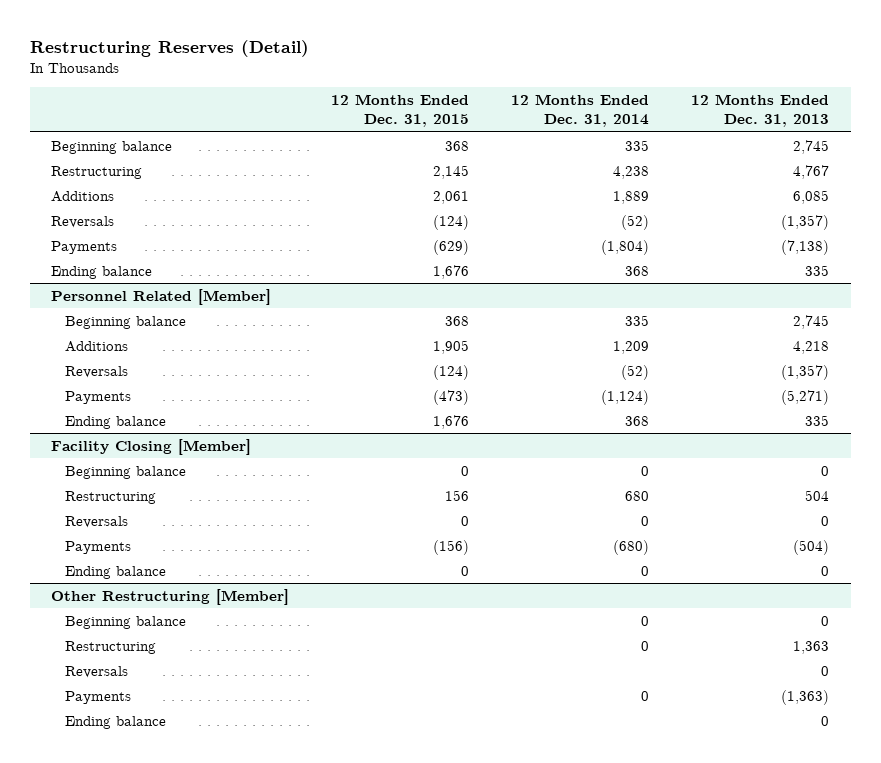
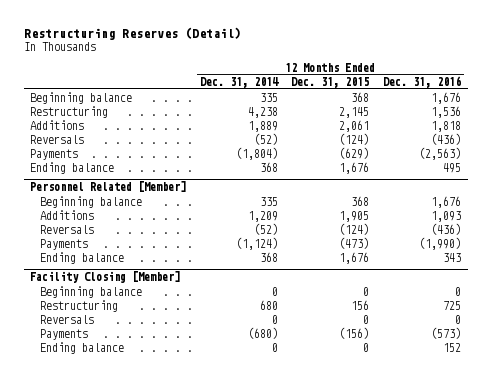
[691,94,830,128] 12 Months Ended Dec. 31, 2013 -> none
none -> [382,75,461,88] Dec. 31, 2016
[51,588,290,605] Other Restructuring [Member] -> none
[64,615,186,629] Beginning balance -> none
[64,640,156,654] Restructuring -> none
[64,665,128,678] Reversals -> none
[64,690,131,704] Payments -> none
[64,715,166,729] Ending balance -> none

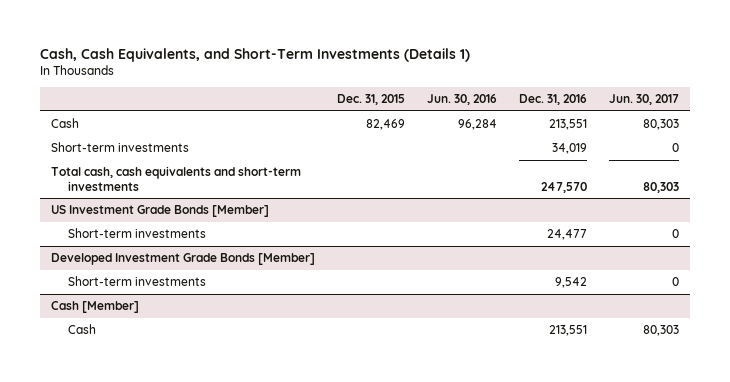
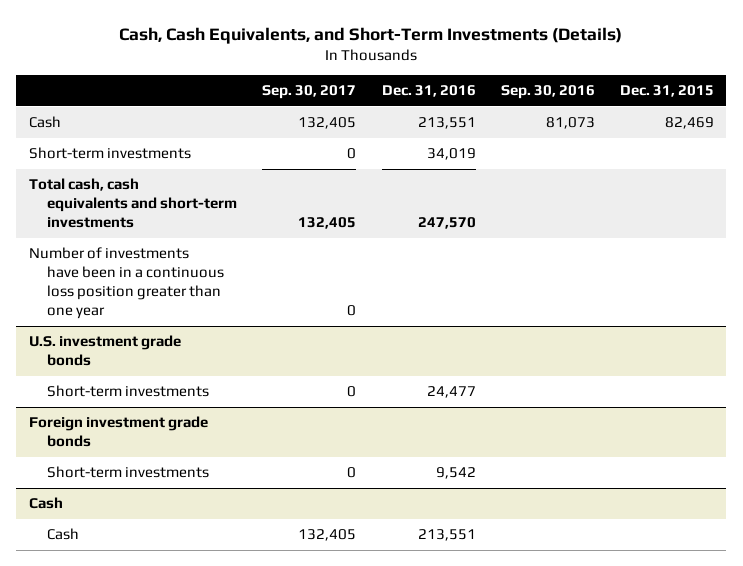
[40,47,471,62] Cash, Cash Equivalents, and Short-Term Investments (Details 1) -> [119,26,623,44] Cash, Cash Equivalents, and Short-Term Investments (Details)
[426,94,497,106] Jun. 30, 2016 -> none
[608,94,679,106] Jun. 30, 2017 -> none
none -> [262,85,357,100] Sep. 30, 2017
none -> [500,85,595,100] Sep. 30, 2016
none -> [28,247,225,320] Number of investments have been in a continuous loss position greater than one year
[51,205,270,218] US Investment Grade Bonds [Member] -> [28,335,181,367] U.S. investment grade bonds
[51,253,316,266] Developed Investment Grade Bonds [Member] -> [28,416,208,448] Foreign investment grade bonds
[51,301,140,314] Cash [Member] -> [28,497,63,510] Cash

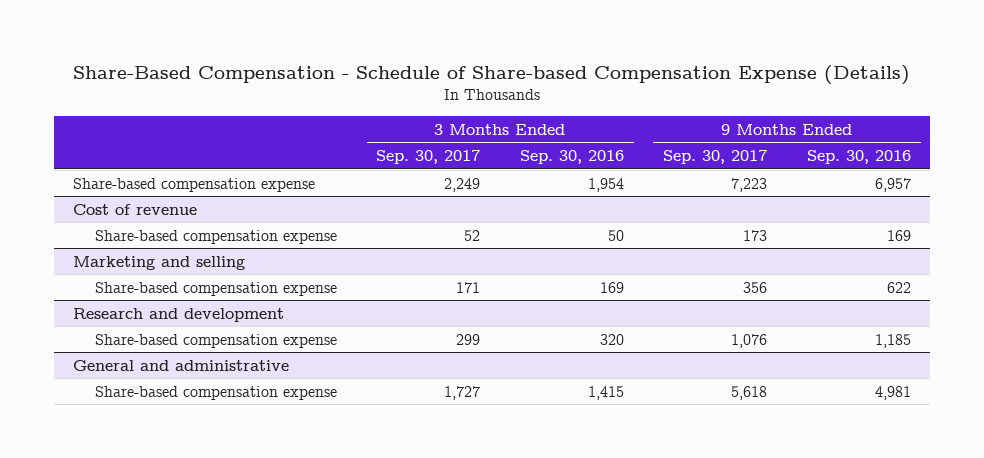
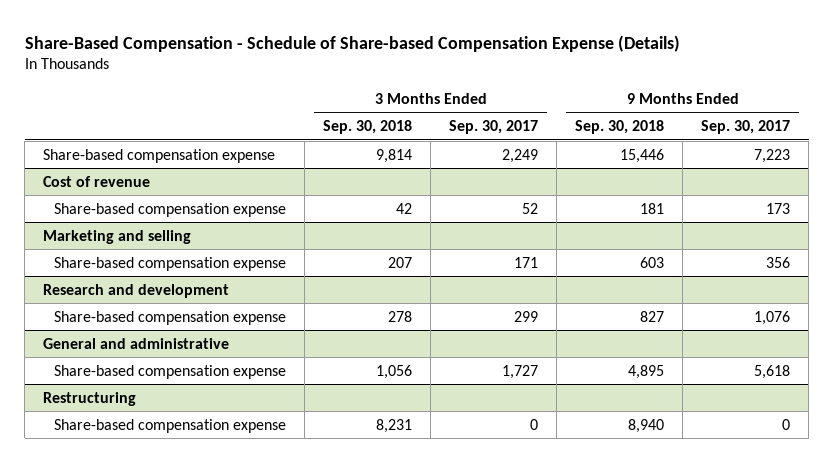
[519,150,624,165] Sep. 30, 2016 -> none
[806,150,911,165] Sep. 30, 2016 -> none
none -> [323,119,413,134] Sep. 30, 2018
none -> [575,119,665,134] Sep. 30, 2018
none -> [43,391,137,406] Restructuring
none -> [54,418,287,433] Share-based compensation expense

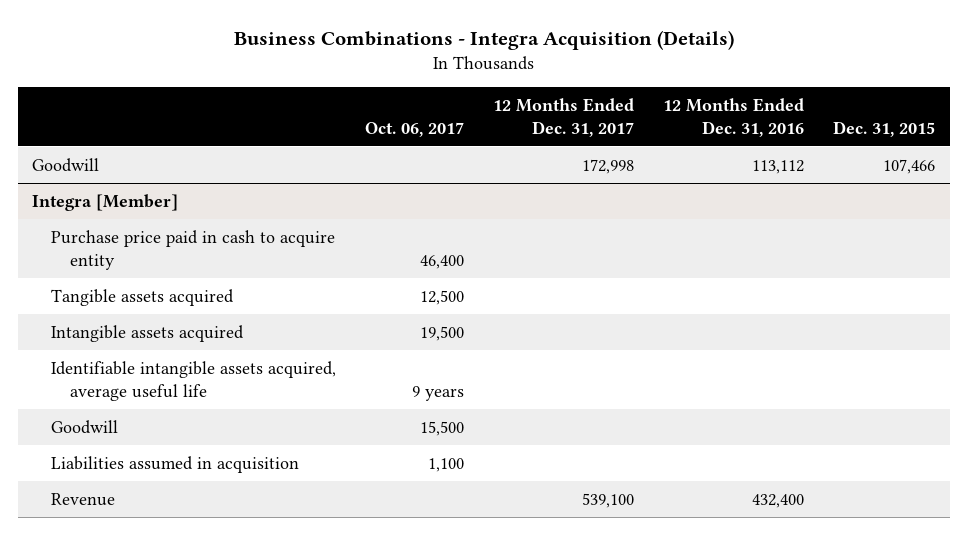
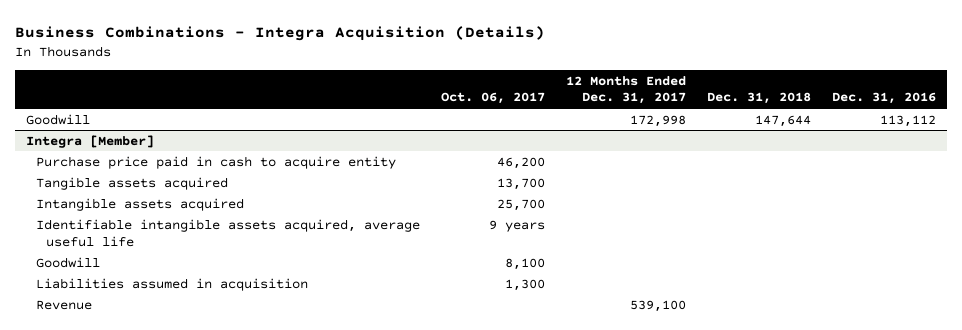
[663,97,805,137] 12 Months Ended Dec. 31, 2016 -> none
[833,120,936,137] Dec. 31, 2015 -> none
none -> [707,92,812,105] Dec. 31, 2018
none -> [832,92,937,105] Dec. 31, 2016
[419,254,464,269] 46,400 -> [496,156,545,169] 46,200
[419,289,464,305] 12,500 -> [496,177,545,190] 13,700
[419,325,464,341] 19,500 -> [496,198,545,211] 25,700
[419,420,464,436] 15,500 -> [504,257,545,270] 8,100
[427,457,464,472] 1,100 -> [504,278,545,291] 1,300

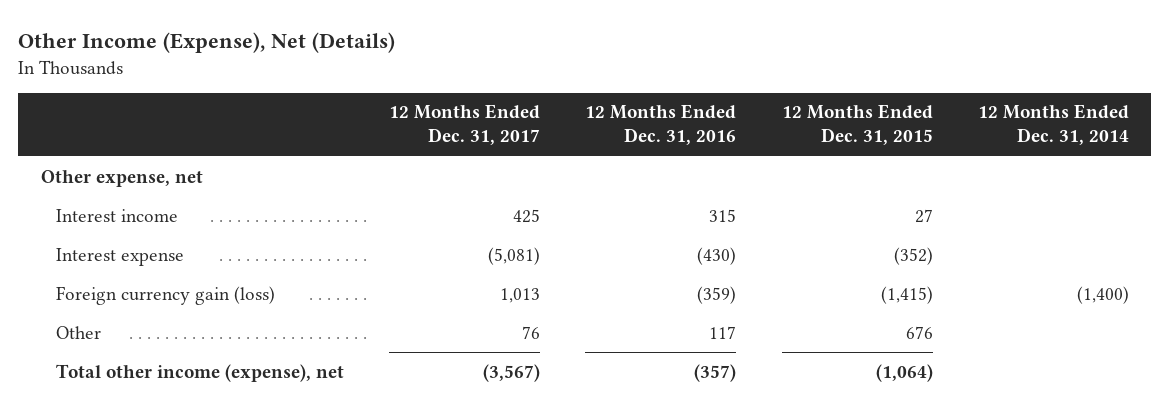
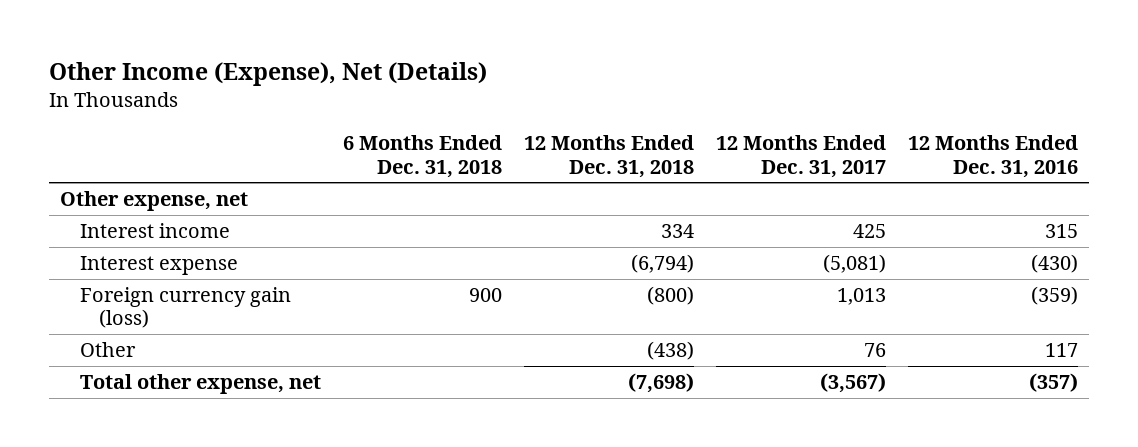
[781,104,933,146] 12 Months Ended Dec. 31, 2015 -> none
[977,104,1129,146] 12 Months Ended Dec. 31, 2014 -> none
none -> [342,135,502,178] 6 Months Ended Dec. 31, 2018
none -> [523,135,694,178] 12 Months Ended Dec. 31, 2018
[56,363,345,382] Total other income (expense), net -> [79,374,321,395] Total other expense, net

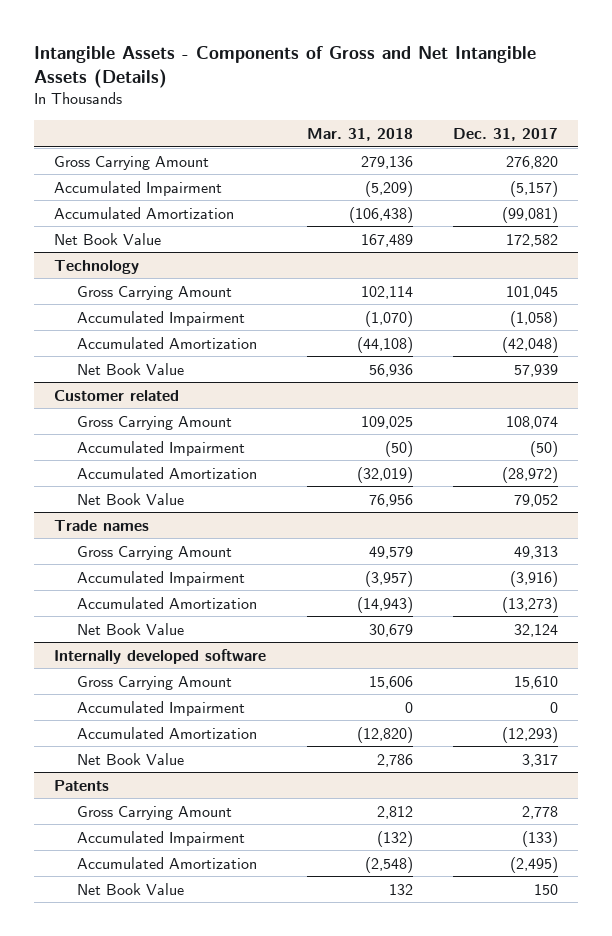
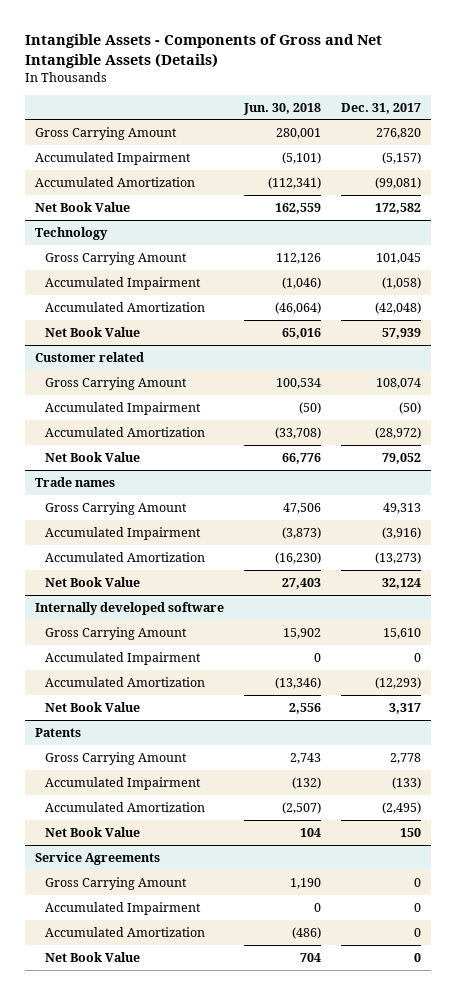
[306,127,413,141] Mar. 31, 2018 -> none
none -> [243,102,322,115] Jun. 30, 2018
none -> [35,851,161,865] Service Agreements
none -> [45,876,188,890] Gross Carrying Amount
none -> [45,901,202,915] Accumulated Impairment
none -> [45,926,206,937] Accumulated Amortization
none -> [45,951,141,962] Net Book Value

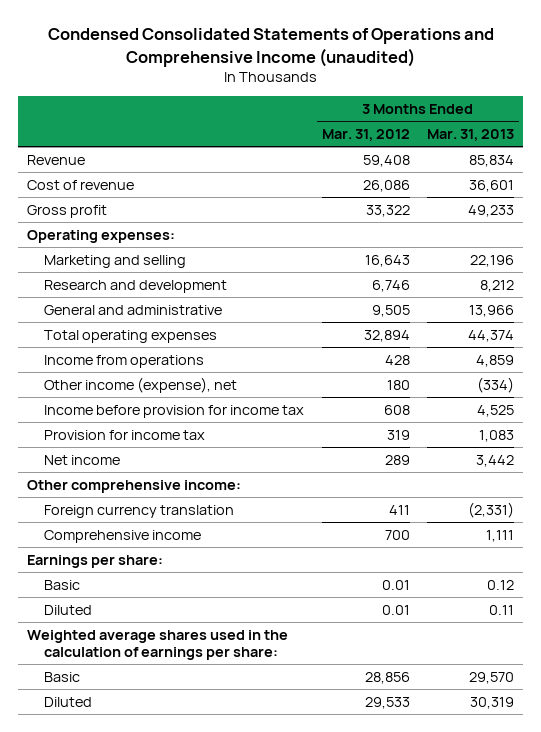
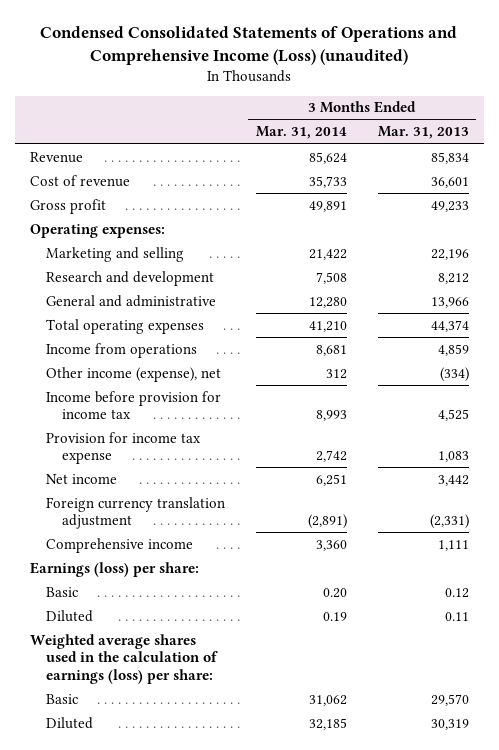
[47,28,494,67] Condensed Consolidated Statements of Operations and Comprehensive Income (unaudited) -> [40,25,458,65] Condensed Consolidated Statements of Operations and Comprehensive Income (Loss) (unaudited)
[321,128,410,141] Mar. 31, 2012 -> none
none -> [255,126,347,140] Mar. 31, 2014
[44,429,206,440] Provision for income tax -> [46,431,202,465] Provision for income tax expense
[27,479,242,493] Other comprehensive income: -> none
[44,504,235,518] Foreign currency translation -> [46,496,226,530] Foreign currency translation adjustment
[27,554,164,568] Earnings per share: -> [30,561,200,577] Earnings (loss) per share:
[27,629,289,661] Weighted average shares used in the calculation of earnings per share: -> [30,633,219,684] Weighted average shares used in the calculation of earnings (loss) per share:

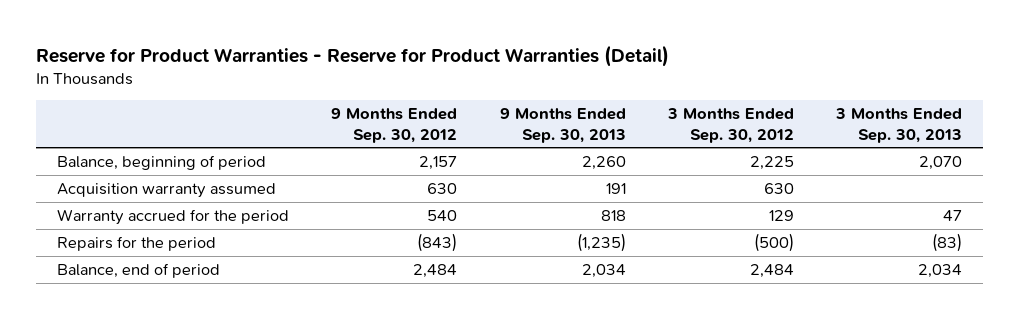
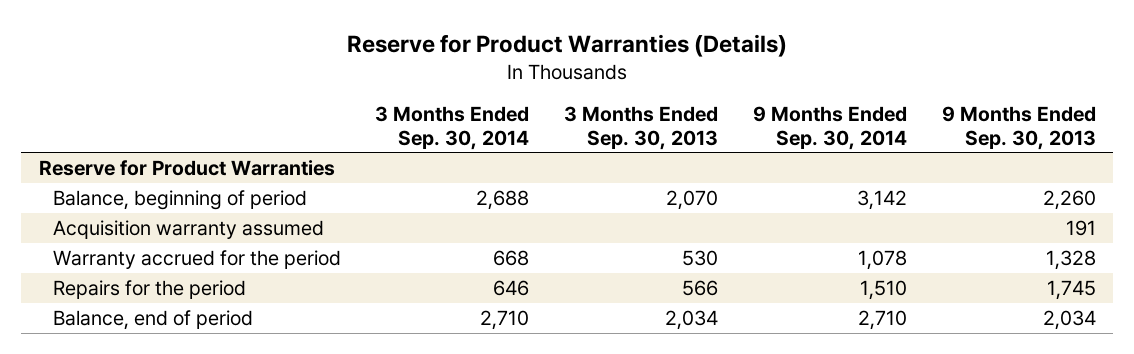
[35,44,669,67] Reserve for Product Warranties - Reserve for Product Warranties (Detail) -> [347,34,788,58] Reserve for Product Warranties (Details)
[331,108,458,143] 9 Months Ended Sep. 30, 2012 -> none
[666,108,794,143] 3 Months Ended Sep. 30, 2012 -> none
none -> [375,106,530,150] 3 Months Ended Sep. 30, 2014
none -> [752,106,907,150] 9 Months Ended Sep. 30, 2014
none -> [38,159,335,176] Reserve for Product Warranties
[600,209,626,221] 818 -> [1045,249,1096,270] 1,328
[943,209,963,221] 47 -> [682,249,719,266] 530
[576,232,626,252] (1,235) -> [1046,279,1096,300] 1,745
[932,232,963,252] (83) -> [682,279,719,296] 566

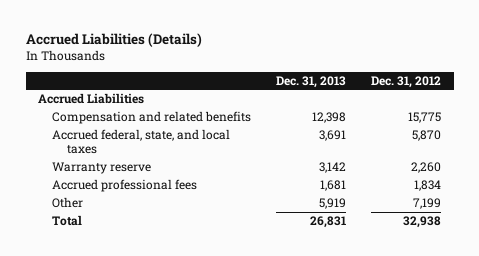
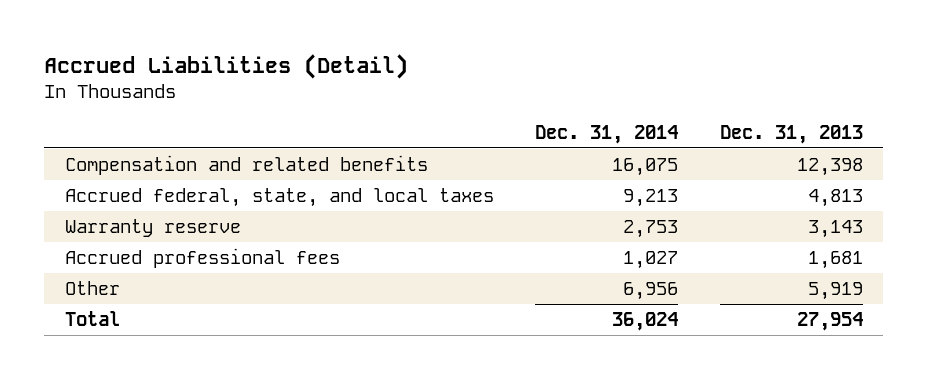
[25,32,202,47] Accrued Liabilities (Details) -> [44,53,409,79] Accrued Liabilities (Detail)
[371,75,442,88] Dec. 31, 2012 -> none
none -> [535,124,679,144] Dec. 31, 2014
[38,93,145,105] Accrued Liabilities -> none
[319,130,347,142] 3,691 -> [807,189,863,208] 4,813
[319,162,347,174] 3,142 -> [807,220,863,239] 3,143
[310,216,347,229] 26,831 -> [796,312,863,332] 27,954

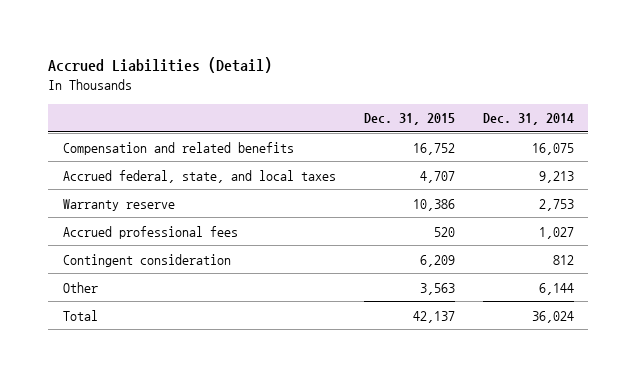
[719,124,863,144] Dec. 31, 2013 -> none
none -> [363,113,455,126] Dec. 31, 2015
none -> [62,253,231,267] Contingent consideration
[623,282,679,301] 6,956 -> [539,282,575,295] 6,144

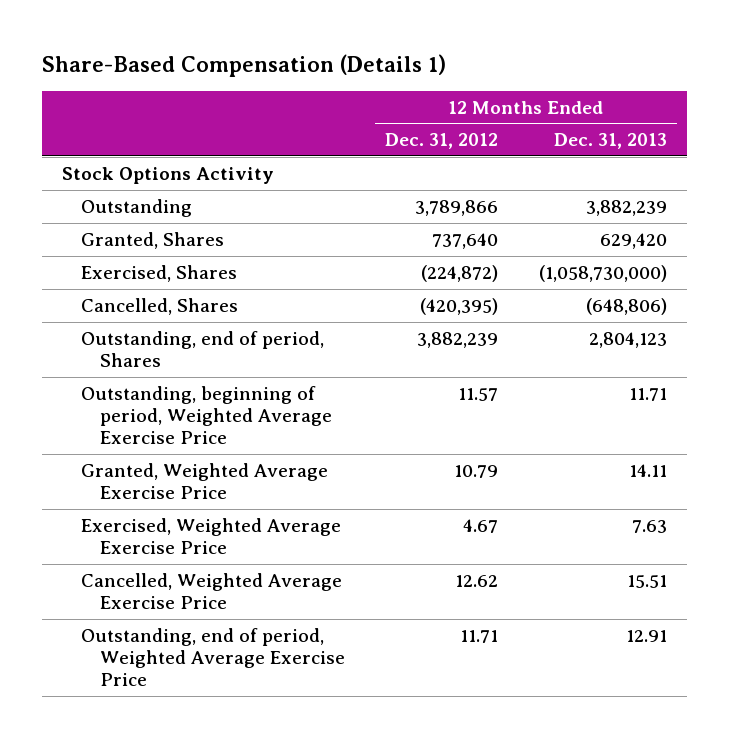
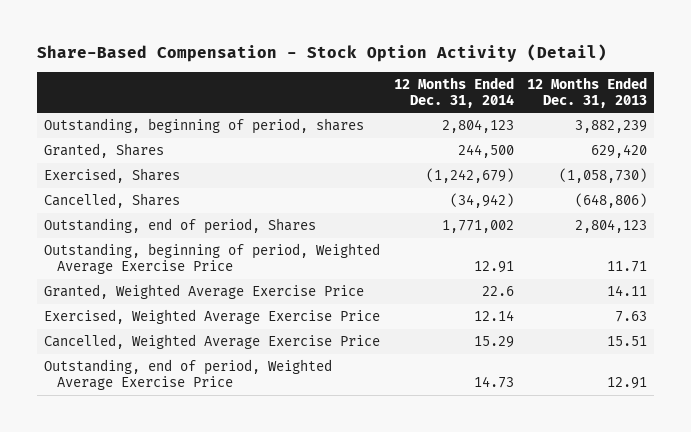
[42,53,447,77] Share-Based Compensation (Details 1) -> [37,44,608,63] Share-Based Compensation - Stock Option Activity (Detail)
[385,133,499,150] Dec. 31, 2012 -> none
none -> [393,76,514,108] 12 Months Ended Dec. 31, 2014
[62,166,275,184] Stock Options Activity -> none
[81,198,193,217] Outstanding -> [43,118,364,135] Outstanding, beginning of period, shares
[538,264,667,282] (1,058,730,000) -> [559,168,648,184] (1,058,730)

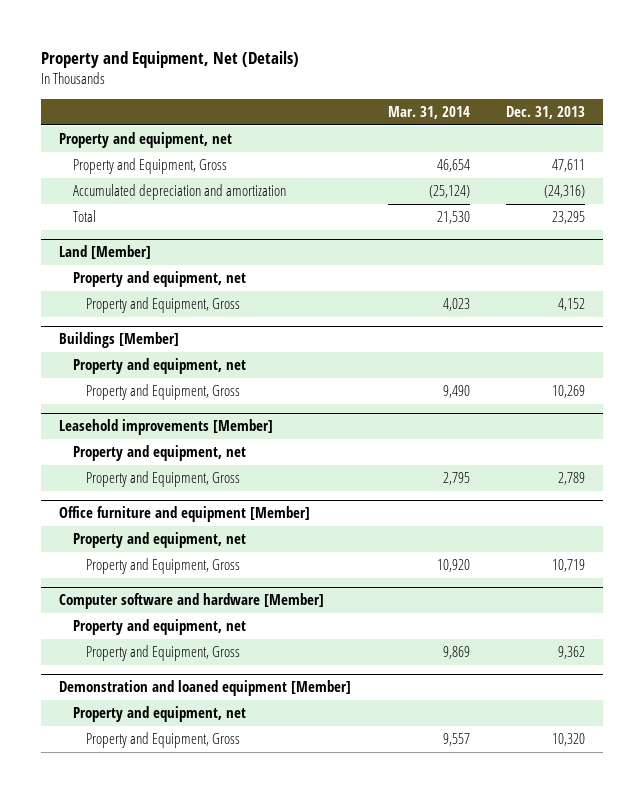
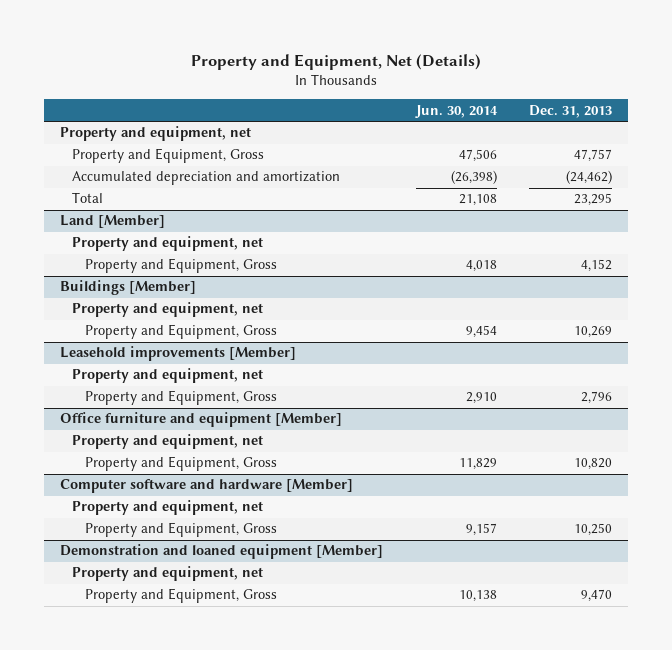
[387,106,470,120] Mar. 31, 2014 -> none
none -> [414,104,498,118] Jun. 30, 2014
[552,159,586,173] 47,611 -> [574,149,613,163] 47,757
[544,185,586,199] (24,316) -> [566,170,613,185] (24,462)
[558,472,586,486] 2,789 -> [581,391,613,405] 2,796
[552,559,586,573] 10,719 -> [574,458,613,471] 10,820
[558,646,586,660] 9,362 -> [574,523,613,537] 10,250
[552,733,586,747] 10,320 -> [581,589,613,603] 9,470

